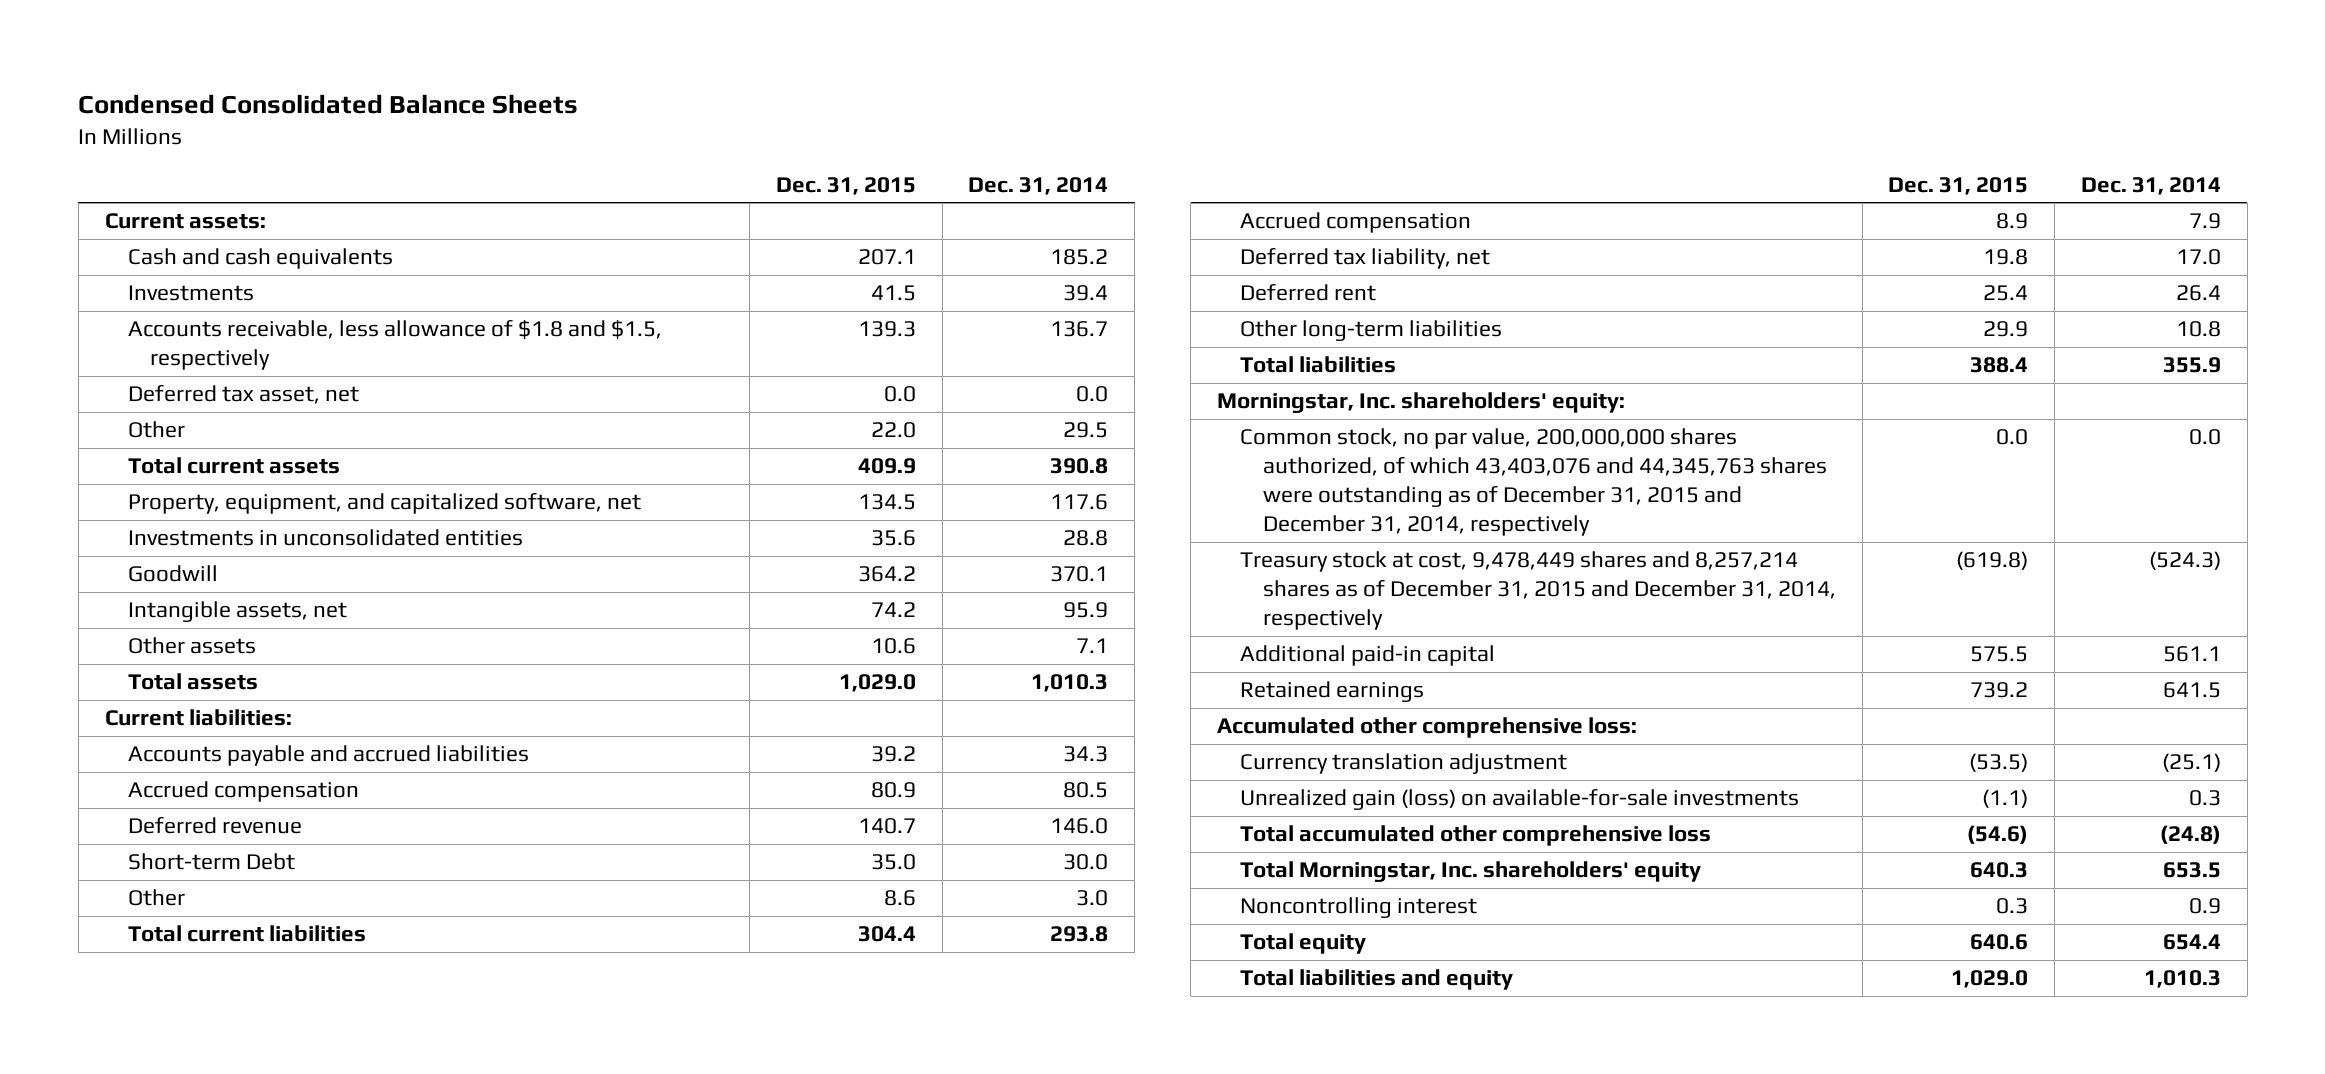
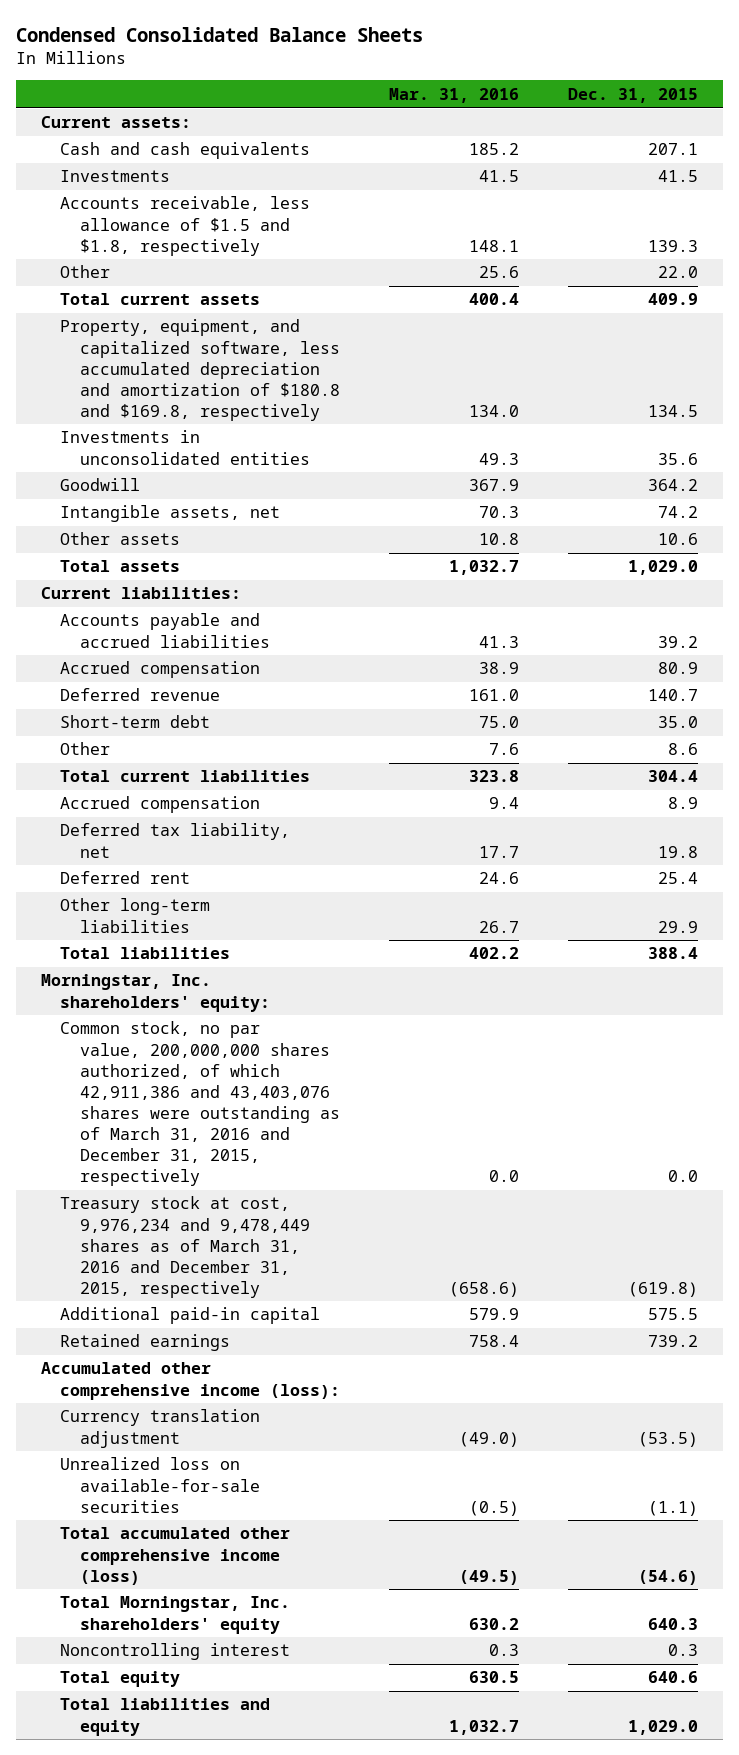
[968,176,1109,195] Dec. 31, 2014 -> none
none -> [389,87,520,103] Mar. 31, 2016
[127,385,359,405] Deferred tax asset, net -> none
[127,320,662,371] Accounts receivable, less allowance of $1.8 and $1.5, respectively -> [60,196,311,256] Accounts receivable, less allowance of $1.5 and $1.8, respectively
[127,493,641,515] Property, equipment, and capitalized software, net -> [60,319,340,421] Property, equipment, and capitalized software, less accumulated depreciation and amortization of $180.8 and $169.8, respectively
[127,853,295,871] Short-term Debt -> [60,715,211,729] Short-term debt
[1239,428,1827,537] Common stock, no par value, 200,000,000 shares authorized, of which 43,403,076 and 44,345,763 shares were outstanding as of December 31, 2015 and December 31, 2014, respectively -> [60,1021,340,1186] Common stock, no par value, 200,000,000 shares authorized, of which 42,911,386 and 43,403,076 shares were outstanding as of March 31, 2016 and December 31, 2015, respectively
[1239,551,1836,631] Treasury stock at cost, 9,478,449 shares and 8,257,214 shares as of December 31, 2015 and December 31, 2014, respectively -> [60,1196,310,1298] Treasury stock at cost, 9,976,234 and 9,478,449 shares as of March 31, 2016 and December 31, 2015, respectively
[1217,717,1638,739] Accumulated other comprehensive loss: -> [40,1362,341,1400] Accumulated other comprehensive income (loss):
[1239,789,1799,811] Unrealized gain (loss) on available-for-sale investments -> [60,1457,260,1513] Unrealized loss on available-for-sale securities
[1239,825,1711,847] Total accumulated other comprehensive loss -> [60,1527,291,1585] Total accumulated other comprehensive income (loss)

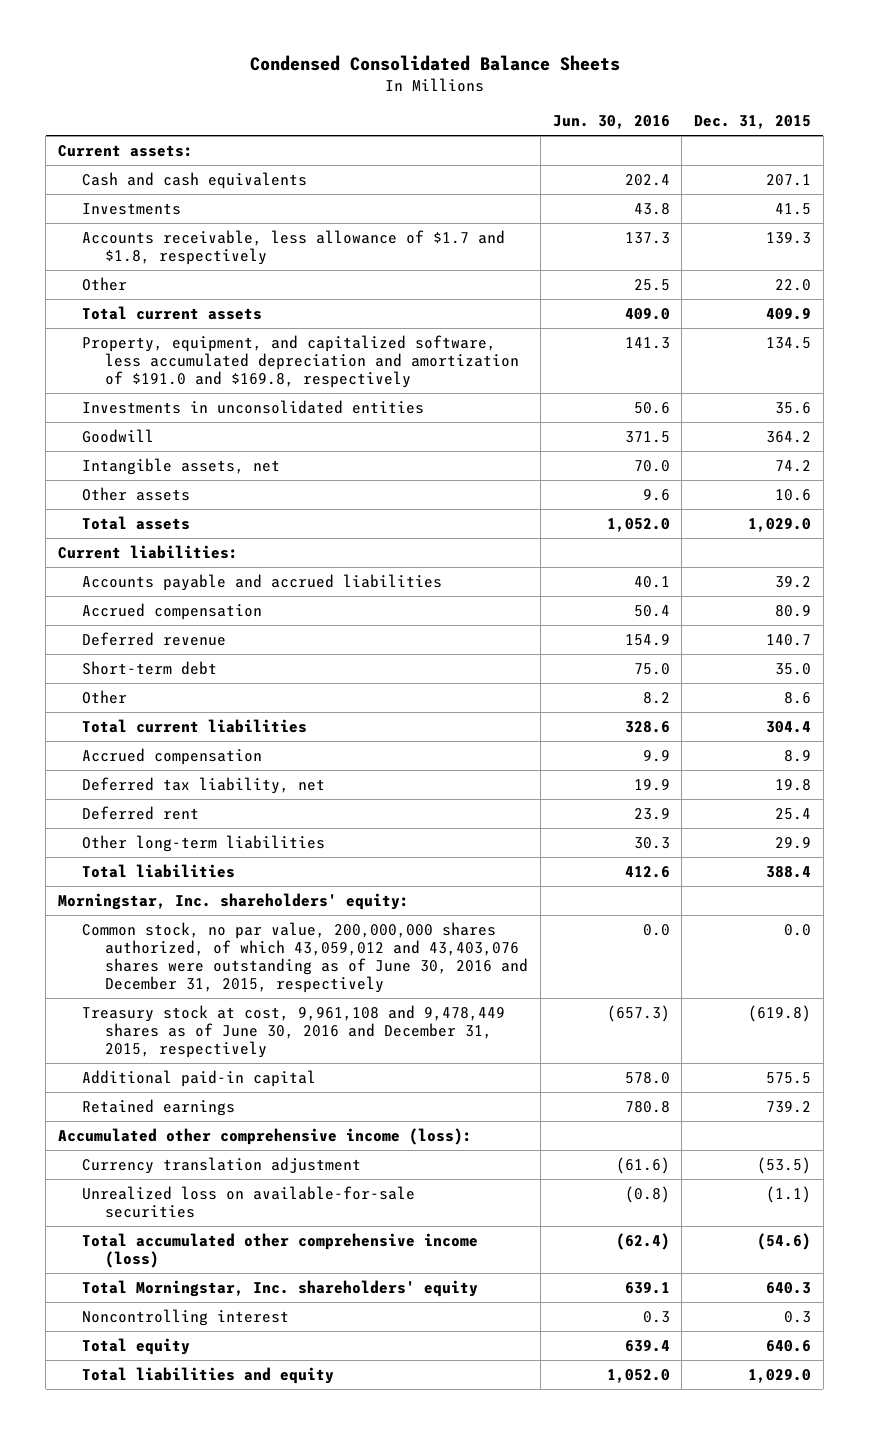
[389,87,520,103] Mar. 31, 2016 -> none
none -> [552,115,670,130] Jun. 30, 2016
[60,196,311,256] Accounts receivable, less allowance of $1.5 and $1.8, respectively -> [81,229,505,266] Accounts receivable, less allowance of $1.7 and $1.8, respectively
[60,319,340,421] Property, equipment, and capitalized software, less accumulated depreciation and amortization of $180.8 and $169.8, respectively -> [81,334,520,389] Property, equipment, and capitalized software, less accumulated depreciation and amortization of $191.0 and $169.8, respectively
[60,1021,340,1186] Common stock, no par value, 200,000,000 shares authorized, of which 42,911,386 and 43,403,076 shares were outstanding as of March 31, 2016 and December 31, 2015, respectively -> [81,921,529,994] Common stock, no par value, 200,000,000 shares authorized, of which 43,059,012 and 43,403,076 shares were outstanding as of June 30, 2016 and December 31, 2015, respectively
[60,1196,310,1298] Treasury stock at cost, 9,976,234 and 9,478,449 shares as of March 31, 2016 and December 31, 2015, respectively -> [81,1004,505,1059] Treasury stock at cost, 9,961,108 and 9,478,449 shares as of June 30, 2016 and December 31, 2015, respectively

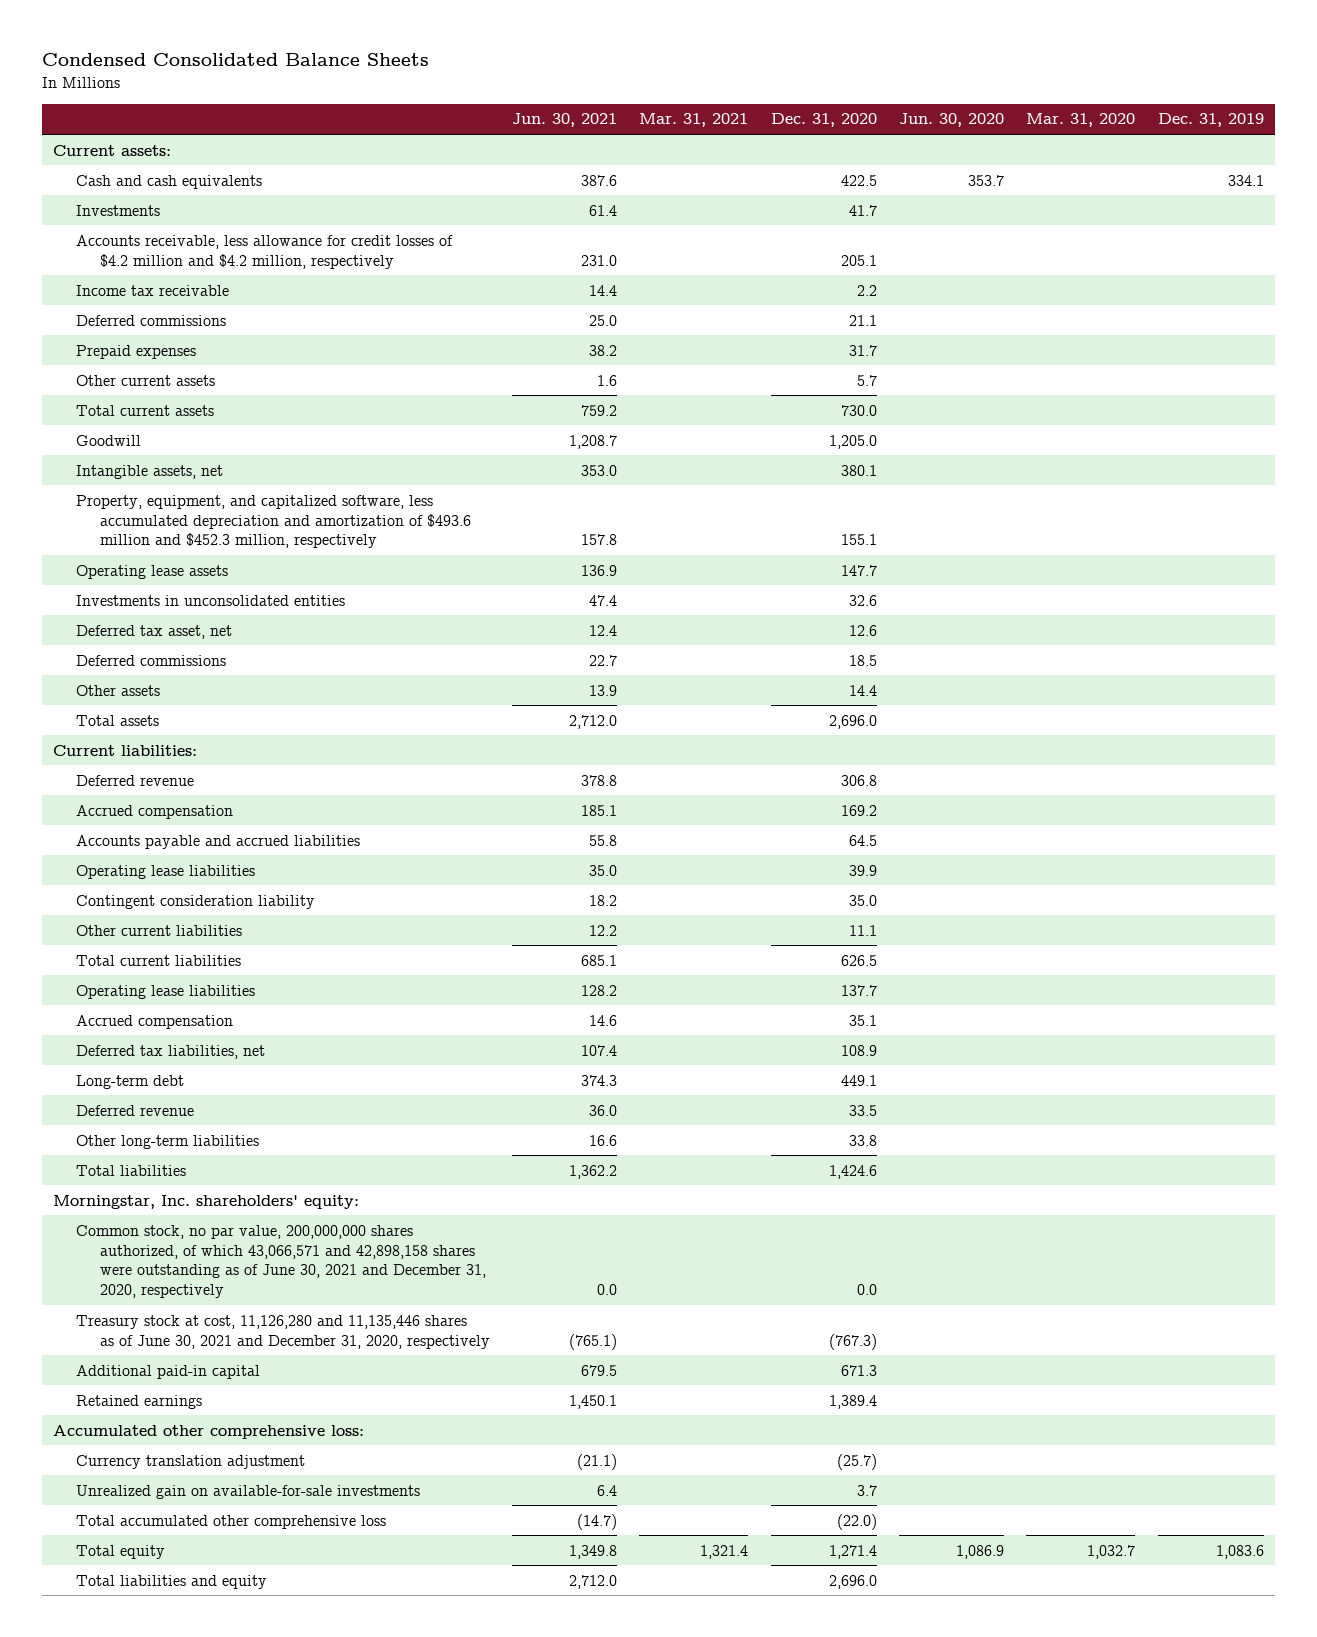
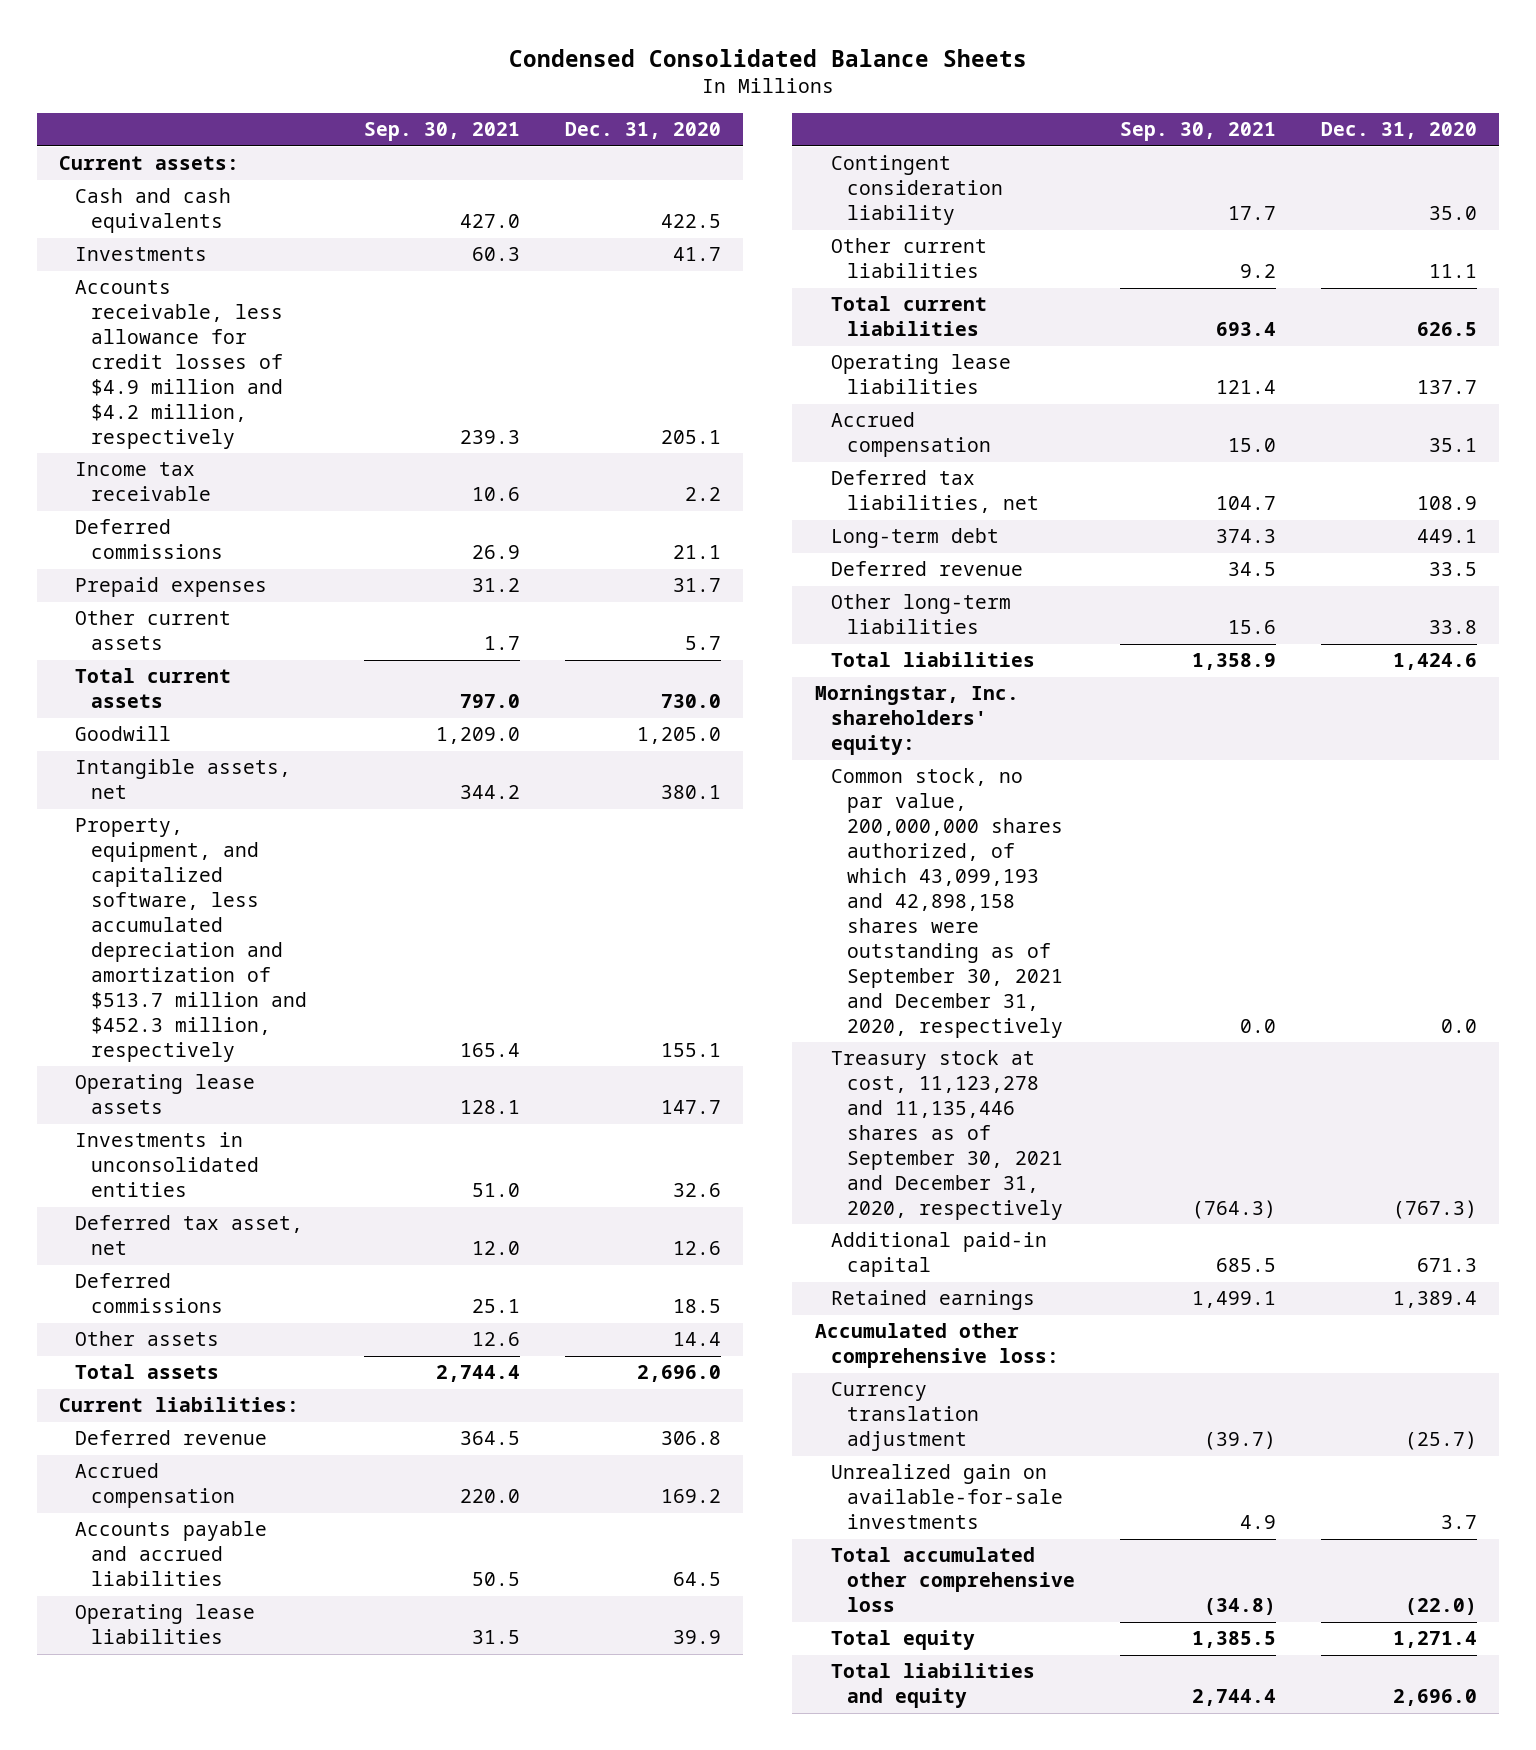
[511,113,617,128] Jun. 30, 2021 -> none
[639,113,749,128] Mar. 31, 2021 -> none
[898,113,1004,128] Jun. 30, 2020 -> none
[1026,113,1136,128] Mar. 31, 2020 -> none
[1157,113,1264,128] Dec. 31, 2019 -> none
none -> [364,122,521,142] Sep. 30, 2021
[76,234,454,269] Accounts receivable, less allowance for credit losses of $4.2 million and $4.2 million, respectively -> [75,280,284,449] Accounts receivable, less allowance for credit losses of $4.9 million and $4.2 million, respectively
[76,494,471,549] Property, equipment, and capitalized software, less accumulated depreciation and amortization of $493.6 million and $452.3 million, respectively -> [75,818,308,1062] Property, equipment, and capitalized software, less accumulated depreciation and amortization of $513.7 million and $452.3 million, respectively
[76,1224,486,1299] Common stock, no par value, 200,000,000 shares authorized, of which 43,066,571 and 42,898,158 shares were outstanding as of June 30, 2021 and December 31, 2020, respectively -> [830,768,1064,1038] Common stock, no par value, 200,000,000 shares authorized, of which 43,099,193 and 42,898,158 shares were outstanding as of September 30, 2021 and December 31, 2020, respectively
[76,1314,490,1349] Treasury stock at cost, 11,126,280 and 11,135,446 shares as of June 30, 2021 and December 31, 2020, respectively -> [830,1050,1064,1220] Treasury stock at cost, 11,123,278 and 11,135,446 shares as of September 30, 2021 and December 31, 2020, respectively

